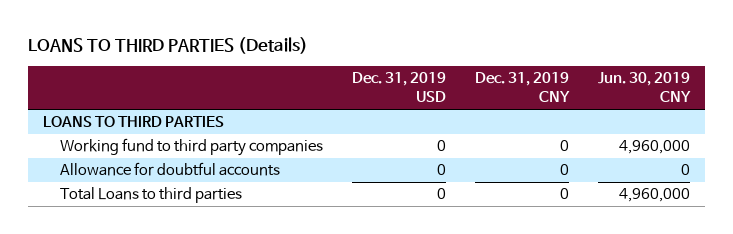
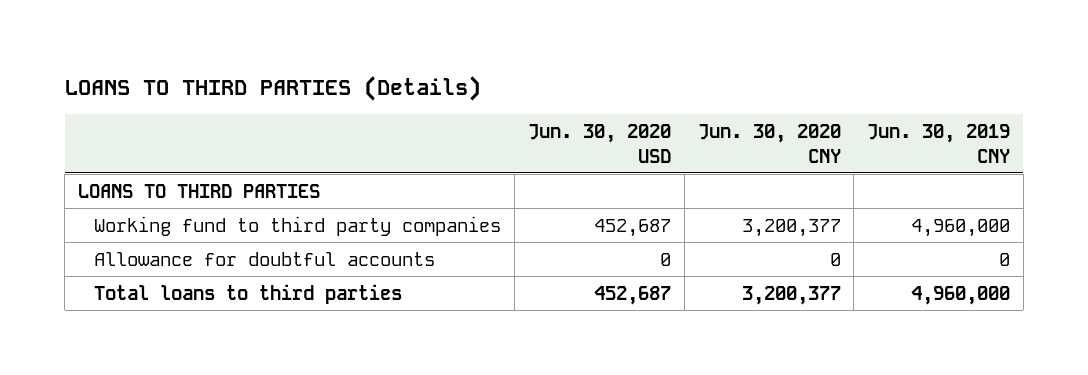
[352,72,447,103] Dec. 31, 2019 USD -> none
[475,72,571,103] Dec. 31, 2019 CNY -> none
none -> [527,123,671,163] Jun. 30, 2020 USD
none -> [697,123,841,163] Jun. 30, 2020 CNY
[59,187,242,204] Total Loans to third parties -> [94,283,403,304] Total loans to third parties

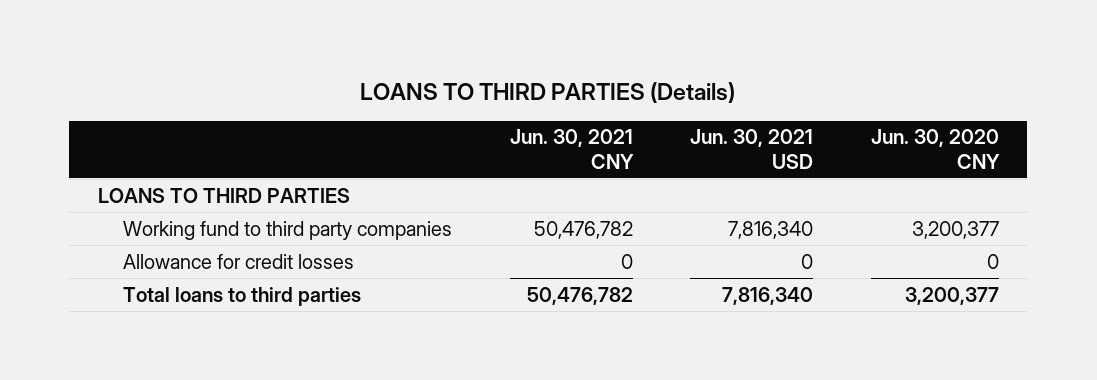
[527,123,671,163] Jun. 30, 2020 USD -> none
[867,123,1011,163] Jun. 30, 2019 CNY -> none
none -> [509,129,634,169] Jun. 30, 2021 CNY
none -> [690,129,814,169] Jun. 30, 2021 USD
[94,251,436,266] Allowance for doubtful accounts -> [123,253,355,269] Allowance for credit losses

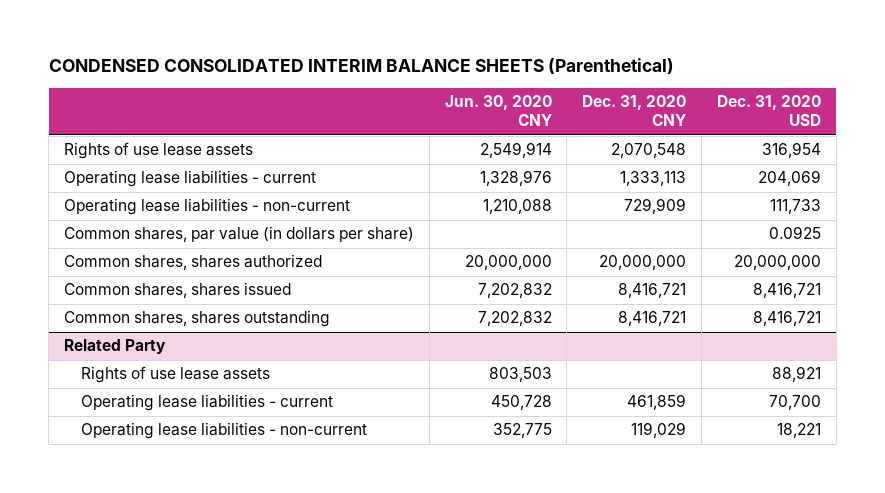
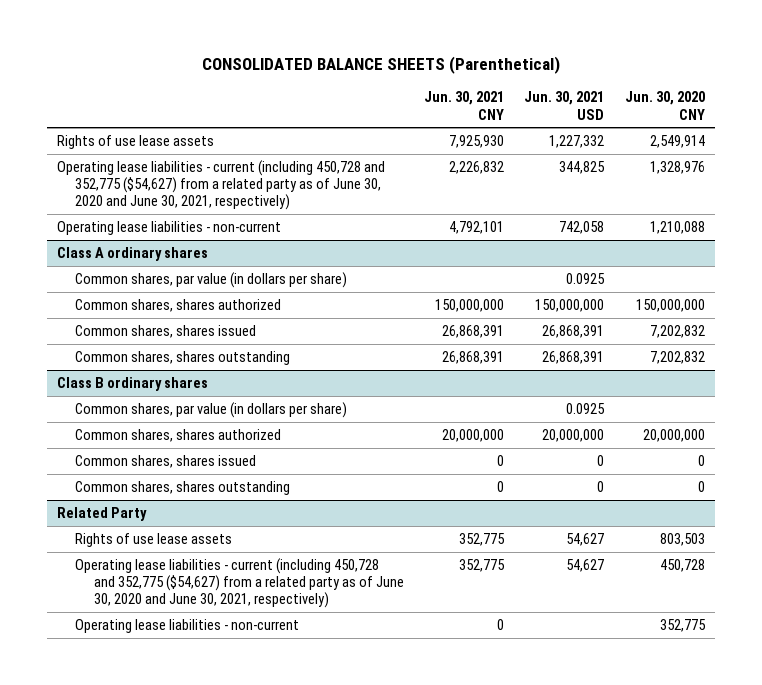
[48,58,674,75] CONDENSED CONSOLIDATED INTERIM BALANCE SHEETS (Parenthetical) -> [201,55,560,74] CONSOLIDATED BALANCE SHEETS (Parenthetical)
[582,95,687,127] Dec. 31, 2020 CNY -> none
[716,95,821,127] Dec. 31, 2020 USD -> none
none -> [423,91,504,120] Jun. 30, 2021 CNY
none -> [524,91,605,120] Jun. 30, 2021 USD
[64,170,317,188] Operating lease liabilities - current -> [57,160,386,211] Operating lease liabilities - current (including 450,728 and 352,775 ($54,627) from a related party as of June 30, 2020 and June 30, 2021, respectively)
none -> [57,247,209,262] Class A ordinary shares
[464,255,552,271] 20,000,000 -> [635,299,705,313] 150,000,000
none -> [57,377,209,392] Class B ordinary shares
none -> [75,402,348,419] Common shares, par value (in dollars per share)
none -> [75,429,282,443] Common shares, shares authorized
none -> [75,455,257,469] Common shares, shares issued
none -> [75,481,291,496] Common shares, shares outstanding
[80,394,333,412] Operating lease liabilities - current -> [75,558,404,609] Operating lease liabilities - current (including 450,728 and 352,775 ($54,627) from a related party as of June 30, 2020 and June 30, 2021, respectively)

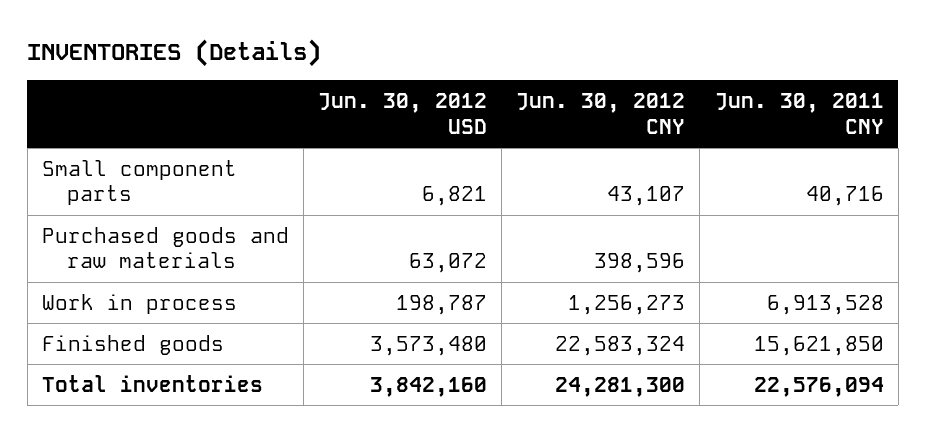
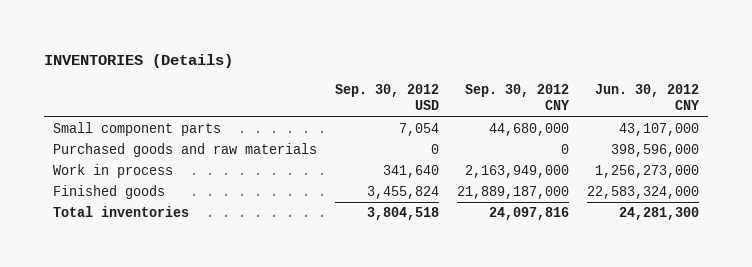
[318,93,488,134] Jun. 30, 2012 USD -> none
[714,93,884,134] Jun. 30, 2011 CNY -> none
none -> [335,84,440,111] Sep. 30, 2012 USD
none -> [465,84,571,111] Sep. 30, 2012 CNY
[607,186,686,207] 43,107 -> [619,123,700,137] 43,107,000
[594,253,686,274] 398,596 -> [611,144,700,158] 398,596,000
[568,294,686,315] 1,256,273 -> [595,165,700,179] 1,256,273,000
[555,335,686,356] 22,583,324 -> [587,186,700,200] 22,583,324,000

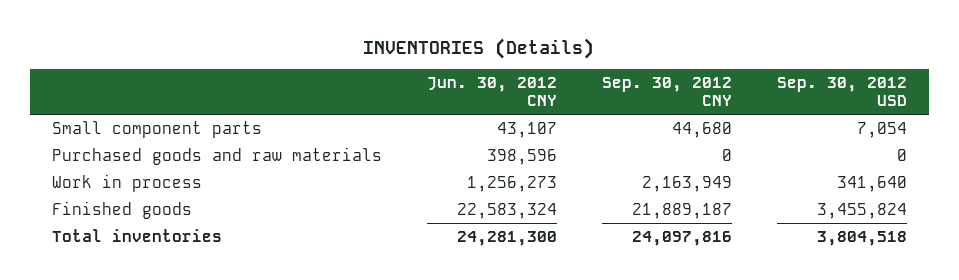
[489,123,570,137] 44,680,000 -> [671,121,732,138] 44,680
[619,123,700,137] 43,107,000 -> [496,121,557,138] 43,107
[611,144,700,158] 398,596,000 -> [486,148,557,165] 398,596
[465,165,570,179] 2,163,949,000 -> [641,175,732,192] 2,163,949
[595,165,700,179] 1,256,273,000 -> [466,175,557,192] 1,256,273
[457,186,570,200] 21,889,187,000 -> [631,202,732,219] 21,889,187
[587,186,700,200] 22,583,324,000 -> [456,202,557,219] 22,583,324

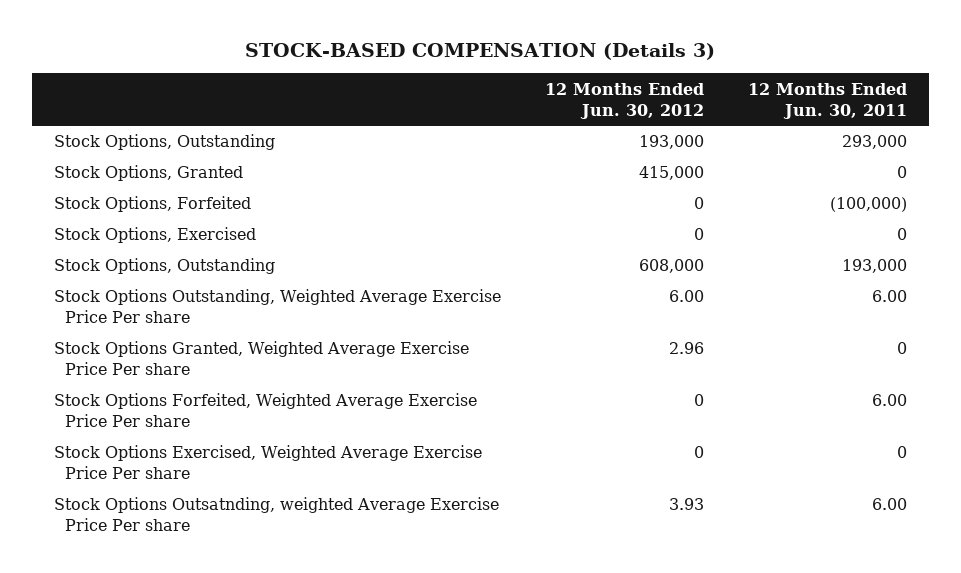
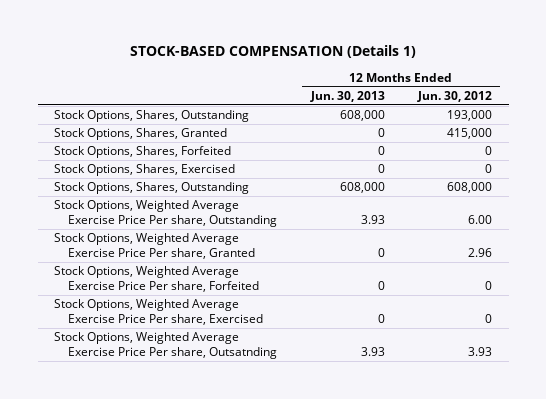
[245,43,716,61] STOCK-BASED COMPENSATION (Details 3) -> [130,45,417,59] STOCK-BASED COMPENSATION (Details 1)
[747,82,907,119] 12 Months Ended Jun. 30, 2011 -> none
none -> [309,90,385,102] Jun. 30, 2013
[54,134,276,151] Stock Options, Outstanding -> [54,110,250,123] Stock Options, Shares, Outstanding
[54,165,244,182] Stock Options, Granted -> [54,128,228,141] Stock Options, Shares, Granted
[54,196,252,213] Stock Options, Forfeited -> [54,146,232,159] Stock Options, Shares, Forfeited
[54,227,257,244] Stock Options, Exercised -> [54,164,236,177] Stock Options, Shares, Exercised
[54,258,276,275] Stock Options, Outstanding -> [54,182,250,195] Stock Options, Shares, Outstanding
[54,289,502,324] Stock Options Outstanding, Weighted Average Exercise Price Per share -> [54,200,278,227] Stock Options, Weighted Average Exercise Price Per share, Outstanding
[54,341,470,376] Stock Options Granted, Weighted Average Exercise Price Per share -> [54,233,256,259] Stock Options, Weighted Average Exercise Price Per share, Granted
[54,393,478,428] Stock Options Forfeited, Weighted Average Exercise Price Per share -> [54,266,260,292] Stock Options, Weighted Average Exercise Price Per share, Forfeited
[54,445,483,480] Stock Options Exercised, Weighted Average Exercise Price Per share -> [54,299,264,325] Stock Options, Weighted Average Exercise Price Per share, Exercised
[54,497,500,532] Stock Options Outsatnding, weighted Average Exercise Price Per share -> [54,332,278,359] Stock Options, Weighted Average Exercise Price Per share, Outsatnding

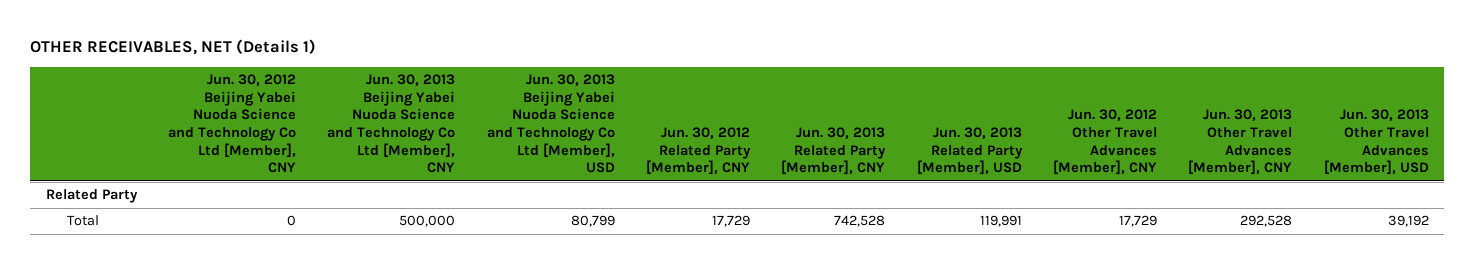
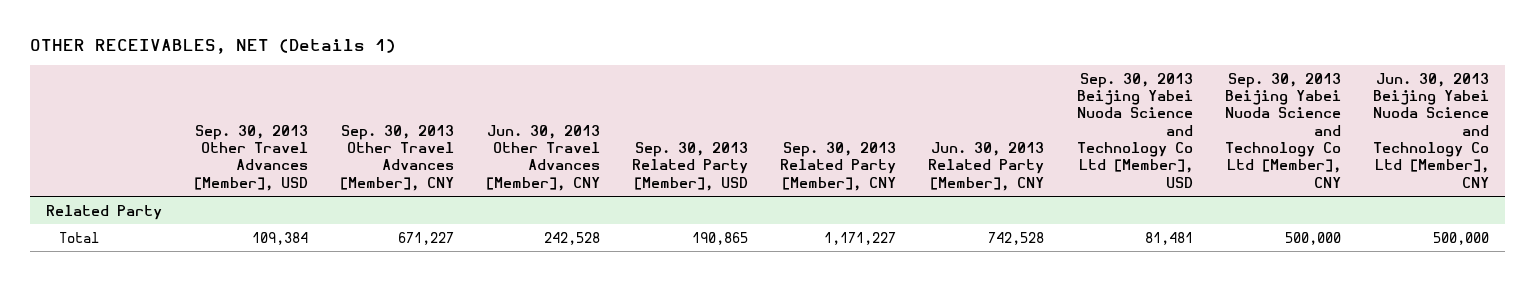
[168,74,297,174] Jun. 30, 2012 Beijing Yabei Nuoda Science and Technology Co Ltd [Member], CNY -> none
[486,74,615,174] Jun. 30, 2013 Beijing Yabei Nuoda Science and Technology Co Ltd [Member], USD -> none
[646,127,752,176] Jun. 30, 2012 Related Party [Member], CNY -> none
[916,127,1023,176] Jun. 30, 2013 Related Party [Member], USD -> none
[1053,109,1158,176] Jun. 30, 2012 Other Travel Advances [Member], CNY -> none
[1323,109,1429,176] Jun. 30, 2013 Other Travel Advances [Member], USD -> none
none -> [194,124,309,191] Sep. 30, 2013 Other Travel Advances [Member], USD
none -> [340,124,455,191] Sep. 30, 2013 Other Travel Advances [Member], CNY
none -> [632,142,749,191] Sep. 30, 2013 Related Party [Member], USD
none -> [780,142,897,191] Sep. 30, 2013 Related Party [Member], CNY
none -> [1076,72,1193,188] Sep. 30, 2013 Beijing Yabei Nuoda Science and Technology Co Ltd [Member], USD
none -> [1224,72,1341,188] Sep. 30, 2013 Beijing Yabei Nuoda Science and Technology Co Ltd [Member], CNY
[1240,215,1293,228] 292,528 -> [544,231,601,245] 242,528

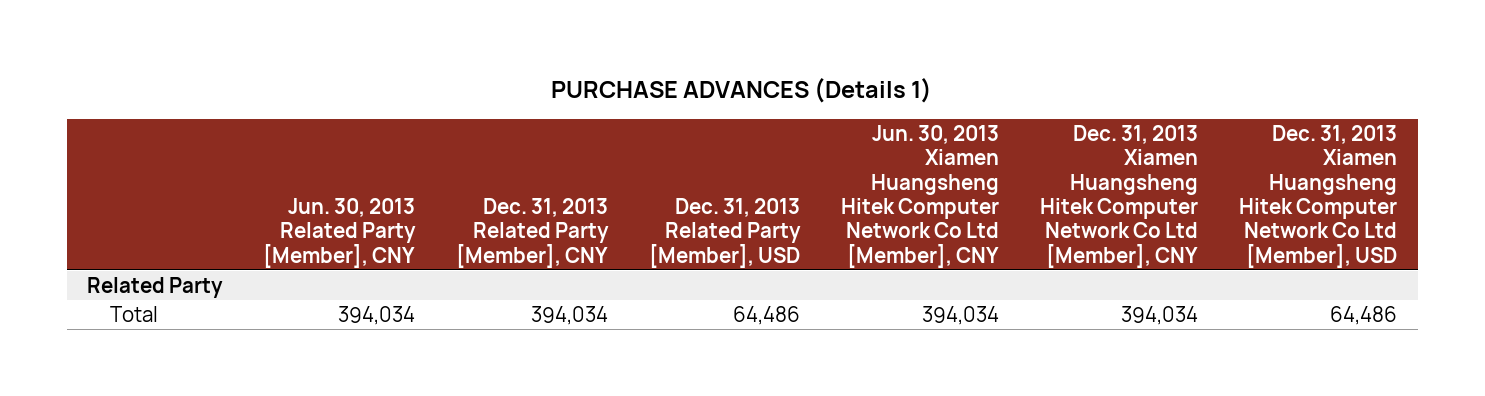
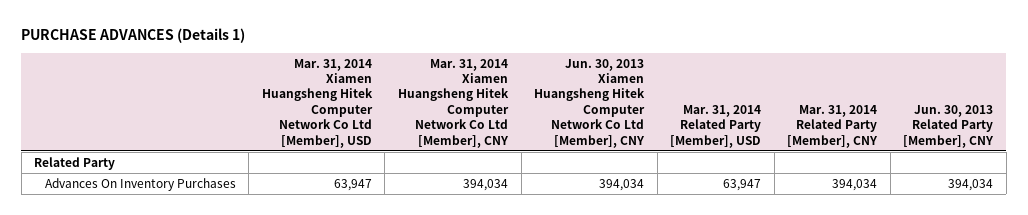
[456,197,610,268] Dec. 31, 2013 Related Party [Member], CNY -> none
[649,197,802,268] Dec. 31, 2013 Related Party [Member], USD -> none
[1040,124,1199,268] Dec. 31, 2013 Xiamen Huangsheng Hitek Computer Network Co Ltd [Member], CNY -> none
[1239,124,1398,268] Dec. 31, 2013 Xiamen Huangsheng Hitek Computer Network Co Ltd [Member], USD -> none
none -> [261,58,373,148] Mar. 31, 2014 Xiamen Huangsheng Hitek Computer Network Co Ltd [Member], USD
none -> [397,58,509,148] Mar. 31, 2014 Xiamen Huangsheng Hitek Computer Network Co Ltd [Member], CNY
none -> [670,104,762,148] Mar. 31, 2014 Related Party [Member], USD
none -> [787,104,879,148] Mar. 31, 2014 Related Party [Member], CNY
[109,306,158,323] Total -> [44,177,236,191] Advances On Inventory Purchases

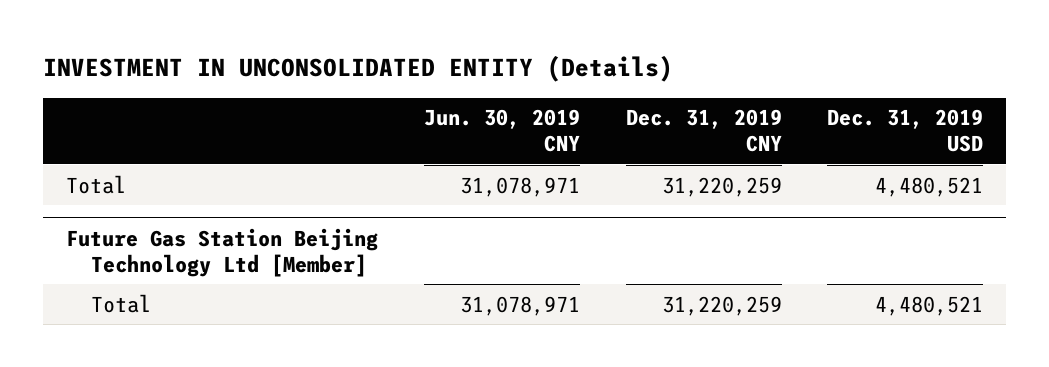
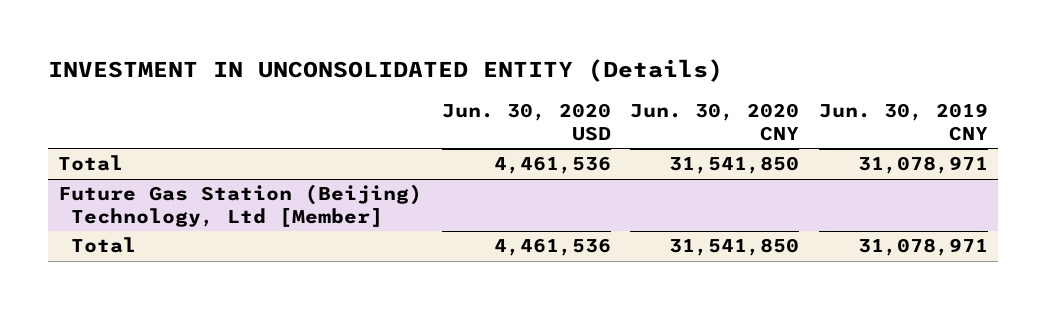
[625,109,782,153] Dec. 31, 2019 CNY -> none
[827,109,984,153] Dec. 31, 2019 USD -> none
none -> [441,103,611,142] Jun. 30, 2020 USD
none -> [630,103,800,142] Jun. 30, 2020 CNY
[66,227,379,277] Future Gas Station Beijing Technology Ltd [Member] -> [57,184,422,228] Future Gas Station (Beijing) Technology, Ltd [Member]

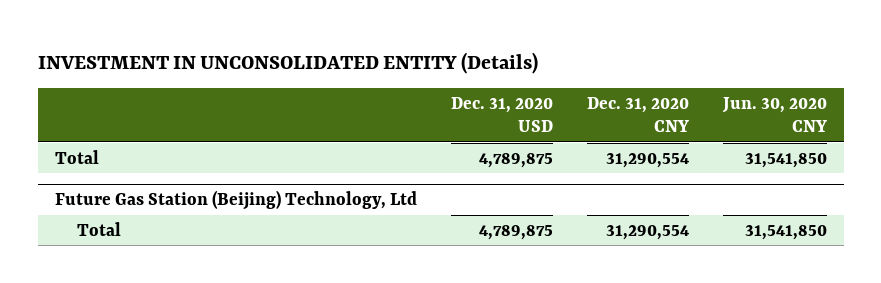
[441,103,611,142] Jun. 30, 2020 USD -> none
[818,103,988,142] Jun. 30, 2019 CNY -> none
none -> [450,97,553,133] Dec. 31, 2020 USD
none -> [586,97,689,133] Dec. 31, 2020 CNY
[57,184,422,228] Future Gas Station (Beijing) Technology, Ltd [Member] -> [54,190,417,211] Future Gas Station (Beijing) Technology, Ltd

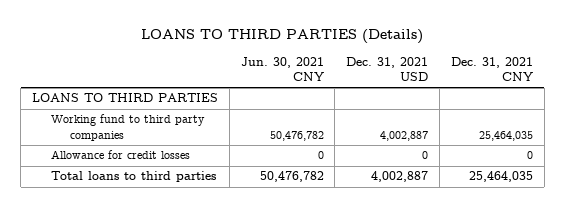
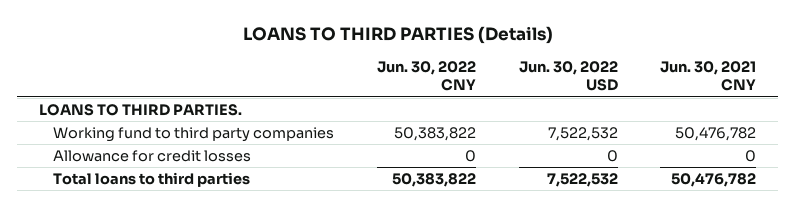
[346,56,429,82] Dec. 31, 2021 USD -> none
[450,56,533,82] Dec. 31, 2021 CNY -> none
none -> [376,60,476,92] Jun. 30, 2022 CNY
none -> [518,60,618,92] Jun. 30, 2022 USD
[32,93,219,103] LOANS TO THIRD PARTIES -> [38,104,242,117] LOANS TO THIRD PARTIES.

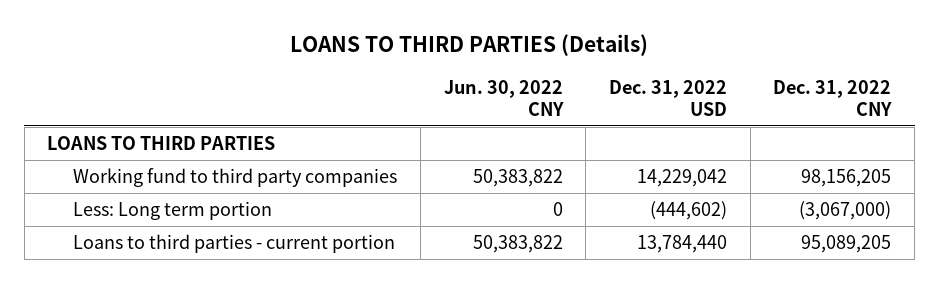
[518,60,618,92] Jun. 30, 2022 USD -> none
[660,60,757,92] Jun. 30, 2021 CNY -> none
none -> [609,79,728,116] Dec. 31, 2022 USD
none -> [773,79,893,116] Dec. 31, 2022 CNY
[38,104,242,117] LOANS TO THIRD PARTIES. -> [47,136,276,151] LOANS TO THIRD PARTIES
[52,150,251,163] Allowance for credit losses -> none
none -> [73,201,273,221] Less: Long term portion
[52,172,250,188] Total loans to third parties -> [73,234,396,254] Loans to third parties - current portion

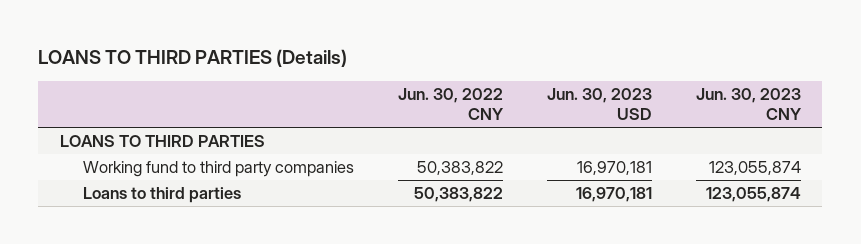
[609,79,728,116] Dec. 31, 2022 USD -> none
[773,79,893,116] Dec. 31, 2022 CNY -> none
none -> [546,87,652,121] Jun. 30, 2023 USD
none -> [695,87,802,121] Jun. 30, 2023 CNY
[73,201,273,221] Less: Long term portion -> none
[73,234,396,254] Loans to third parties - current portion -> [82,186,241,203] Loans to third parties

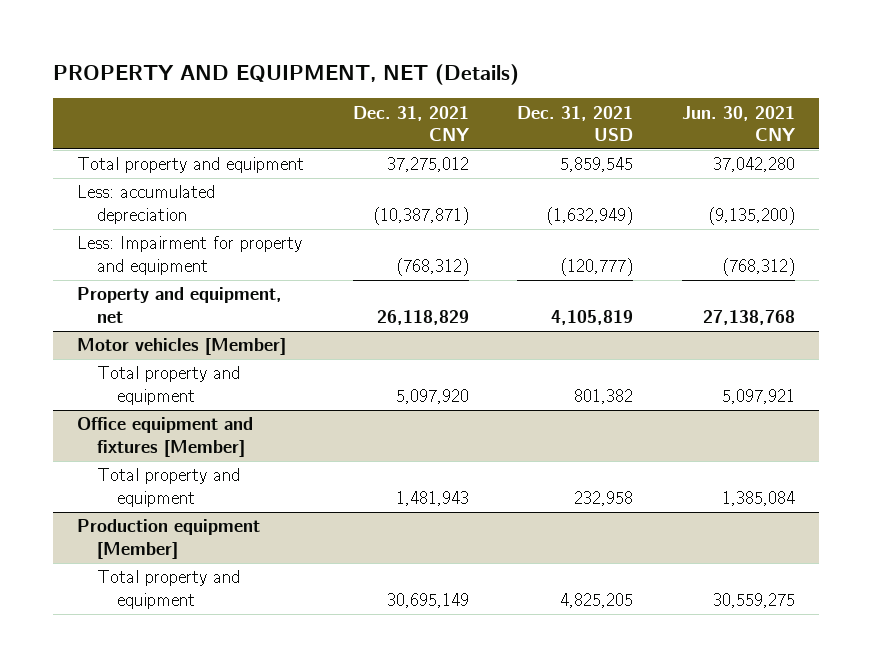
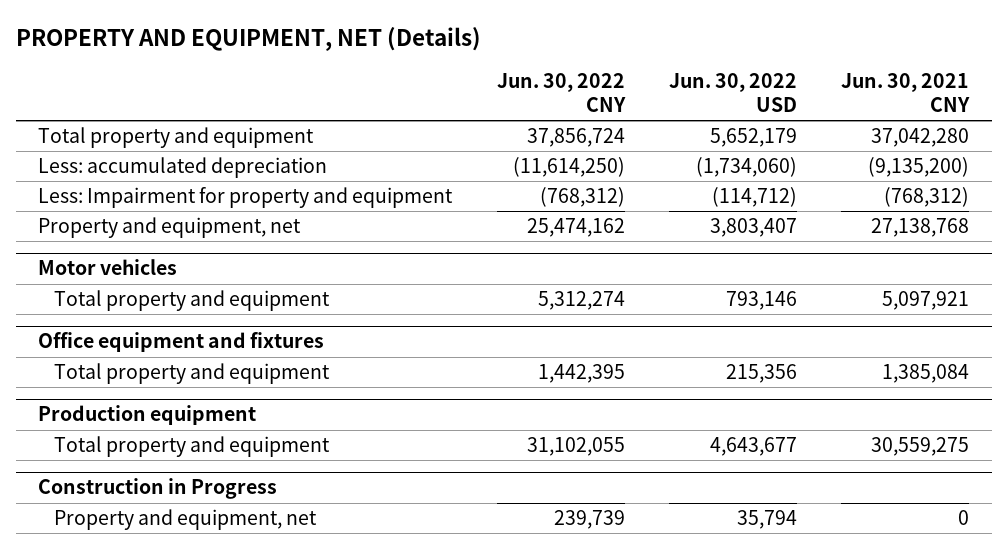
[352,105,470,141] Dec. 31, 2021 CNY -> none
[517,105,634,141] Dec. 31, 2021 USD -> none
none -> [496,72,626,113] Jun. 30, 2022 CNY
none -> [669,72,798,113] Jun. 30, 2022 USD
[76,338,286,356] Motor vehicles [Member] -> [38,259,178,276] Motor vehicles
[76,417,253,457] Office equipment and fixtures [Member] -> [38,332,325,353] Office equipment and fixtures
[76,519,260,559] Production equipment [Member] -> [38,405,257,426] Production equipment
none -> [38,478,278,500] Construction in Progress
none -> [54,509,318,531] Property and equipment, net

